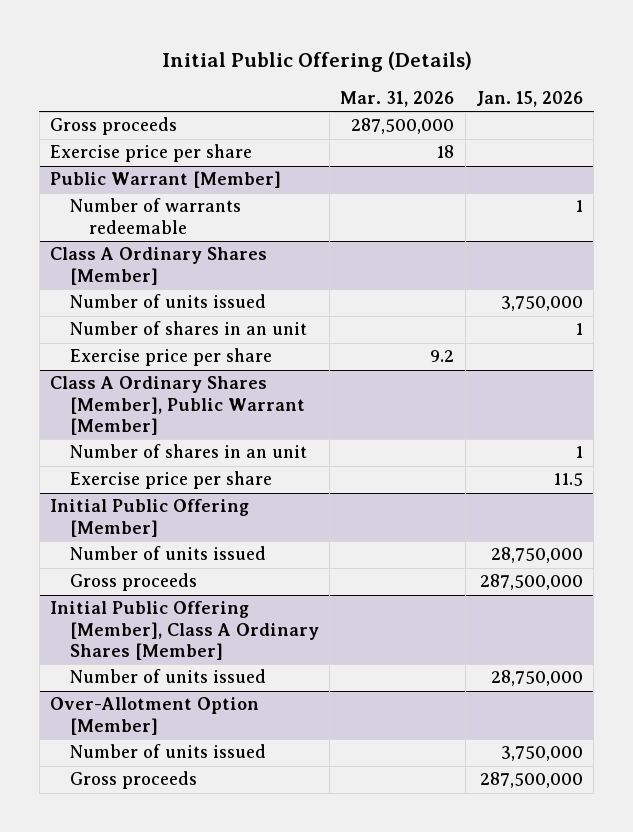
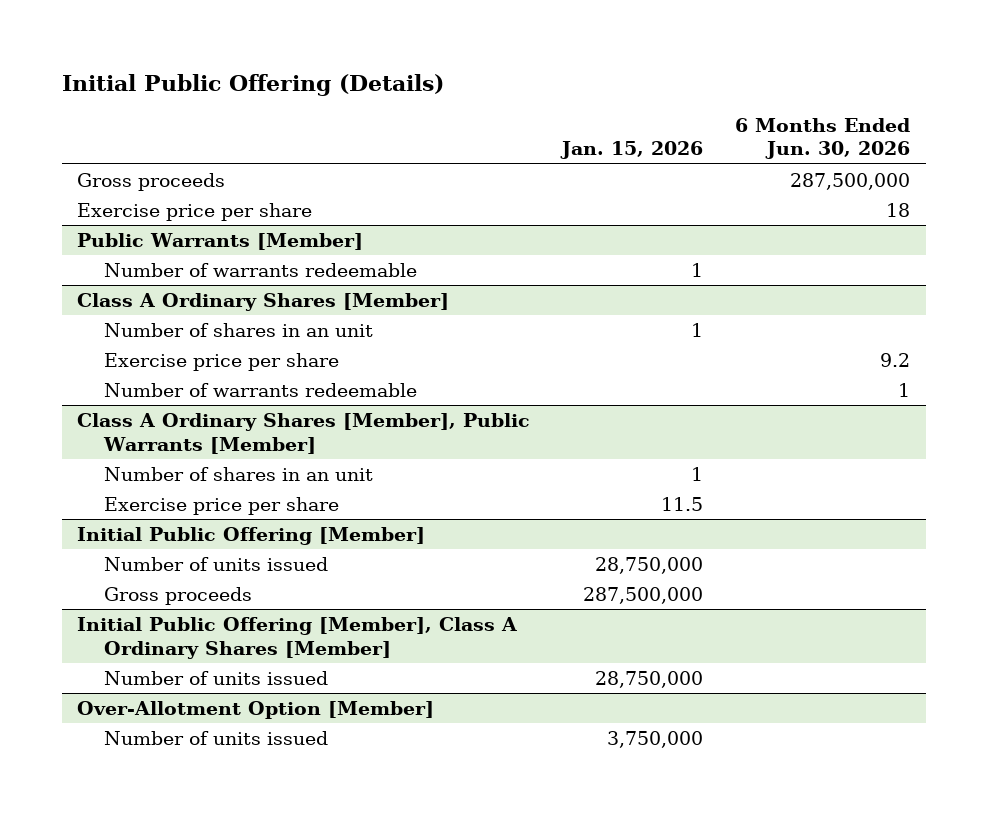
[340,91,455,108] Mar. 31, 2026 -> none
none -> [734,117,910,160] 6 Months Ended Jun. 30, 2026
[50,171,282,189] Public Warrant [Member] -> [77,232,364,250] Public Warrants [Member]
[69,294,266,309] Number of units issued -> none
none -> [104,382,418,397] Number of warrants redeemable
[50,376,305,436] Class A Ordinary Shares [Member], Public Warrant [Member] -> [77,412,531,454] Class A Ordinary Shares [Member], Public Warrants [Member]
[69,771,197,790] Gross proceeds -> none

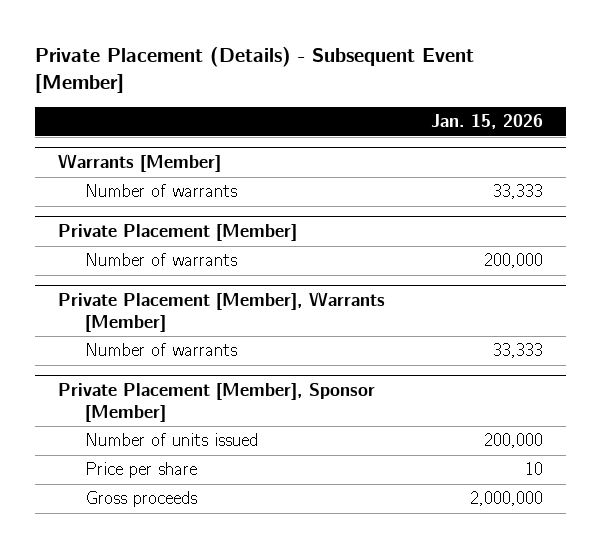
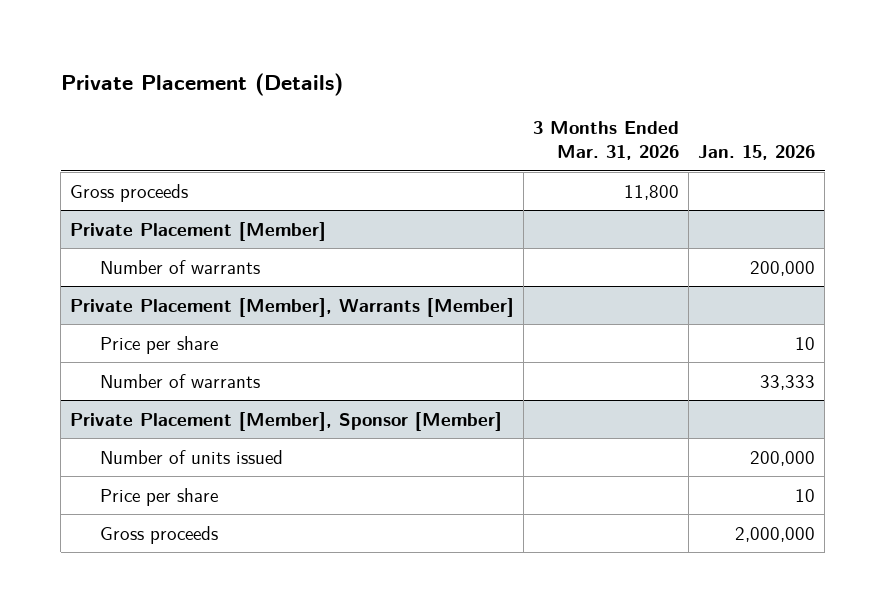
[35,47,475,94] Private Placement (Details) - Subsequent Event [Member] -> [60,72,343,96] Private Placement (Details)
none -> [533,121,680,161] 3 Months Ended Mar. 31, 2026
[58,153,222,173] Warrants [Member] -> none
[84,184,237,198] Number of warrants -> none
none -> [70,183,189,202] Gross proceeds
none -> [100,335,219,354] Price per share

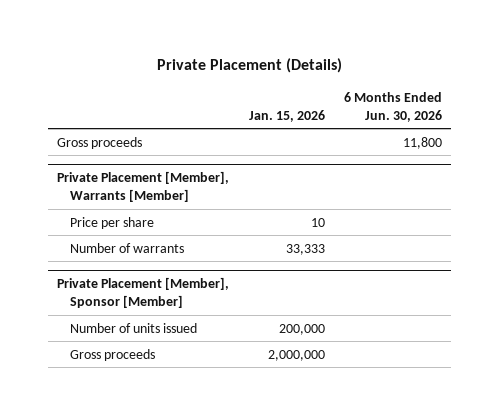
[533,121,680,161] 3 Months Ended Mar. 31, 2026 -> none
none -> [343,91,442,122] 6 Months Ended Jun. 30, 2026
[70,221,327,241] Private Placement [Member] -> none
[100,259,261,274] Number of warrants -> none
[100,487,219,506] Price per share -> none

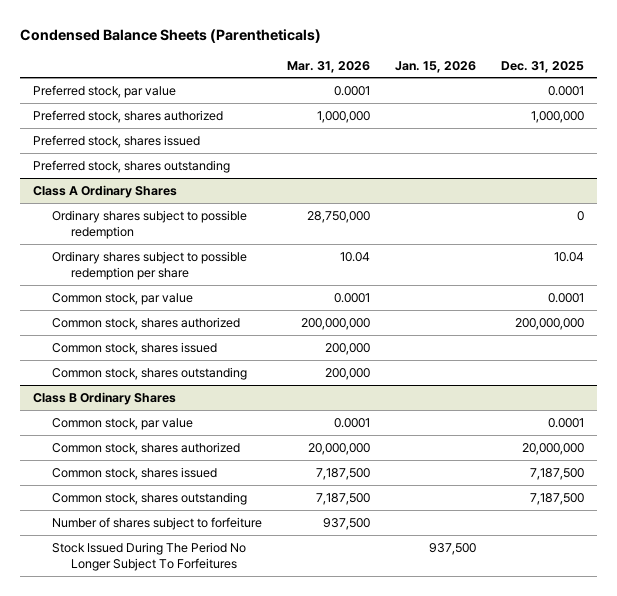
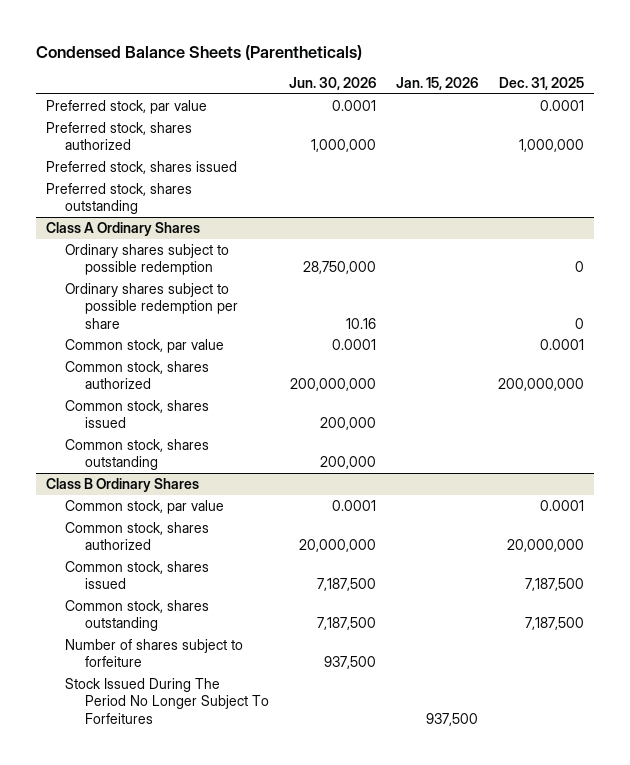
[287,60,371,73] Mar. 31, 2026 -> none
none -> [289,77,377,91] Jun. 30, 2026
[554,251,585,262] 10.04 -> [575,317,585,329] 0

